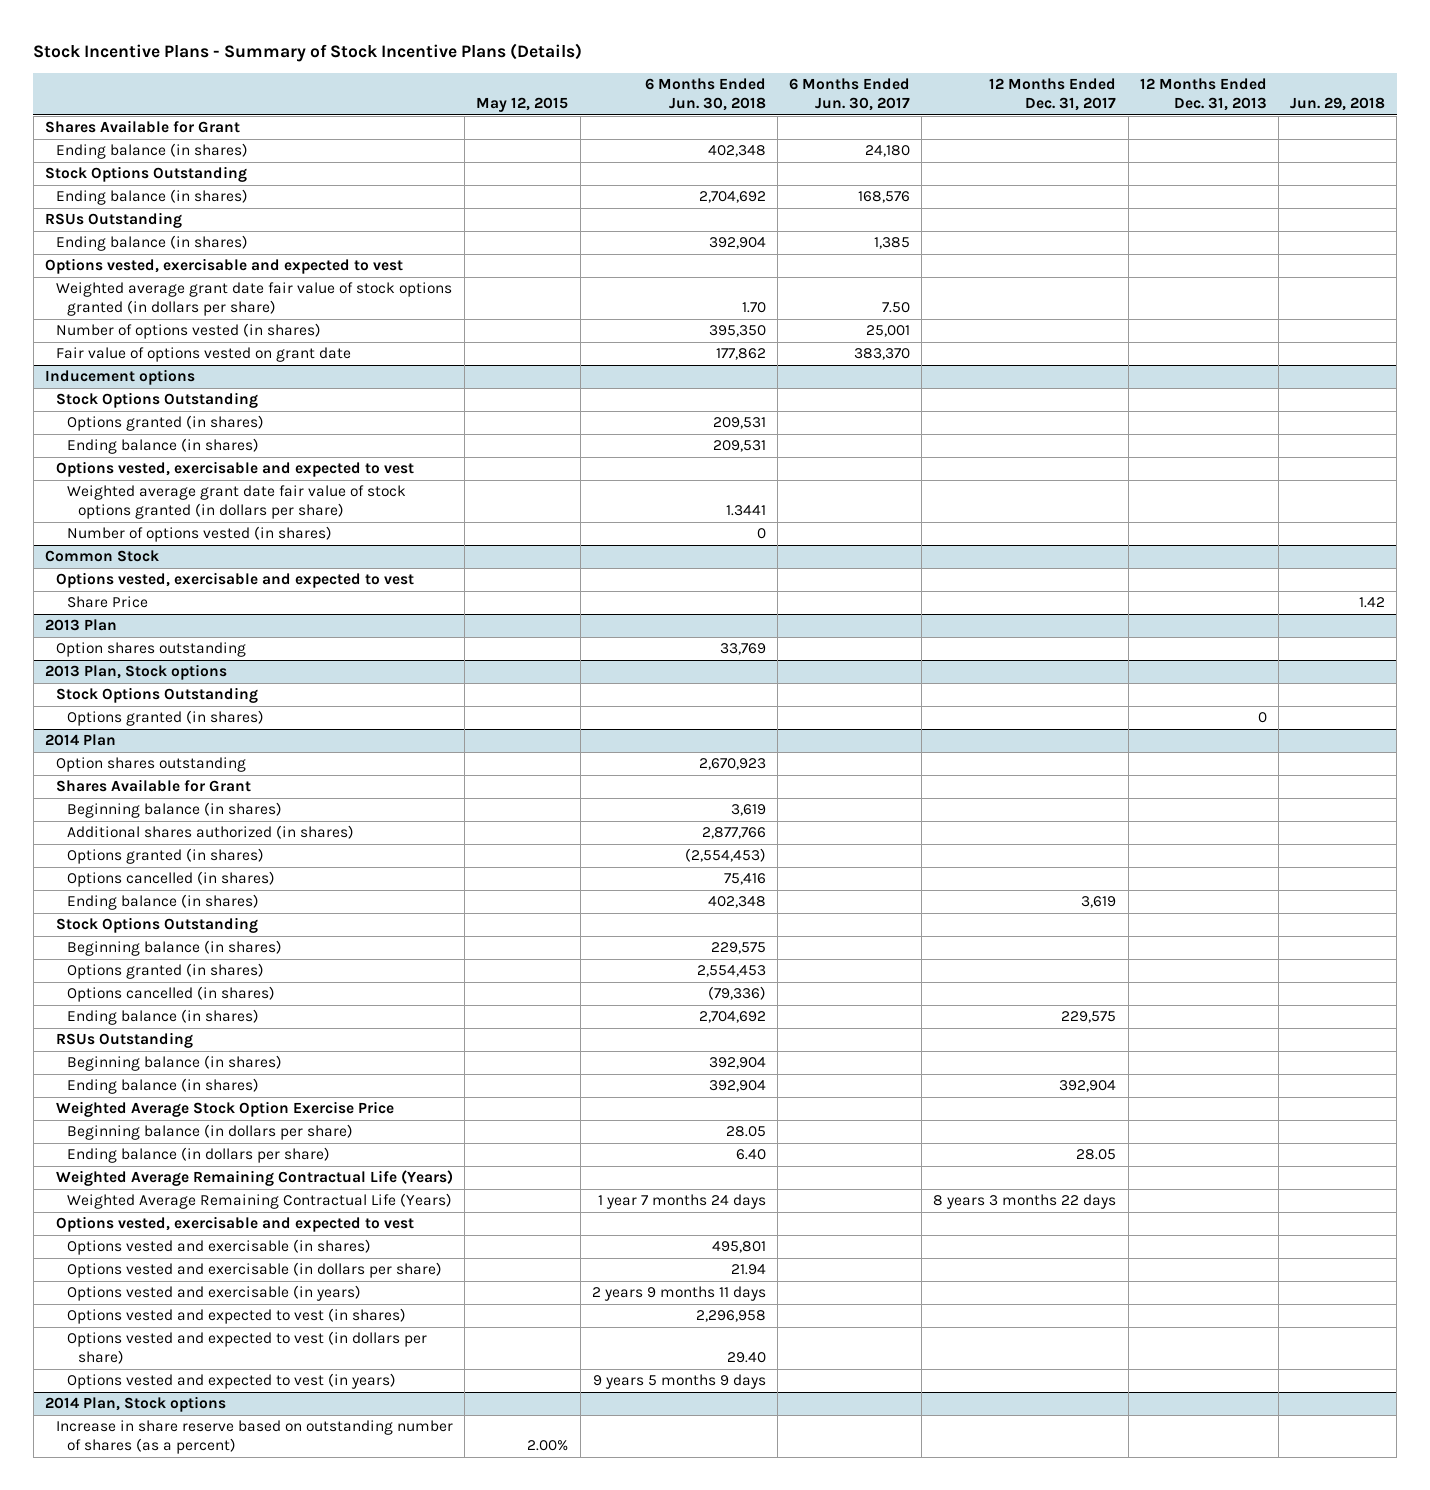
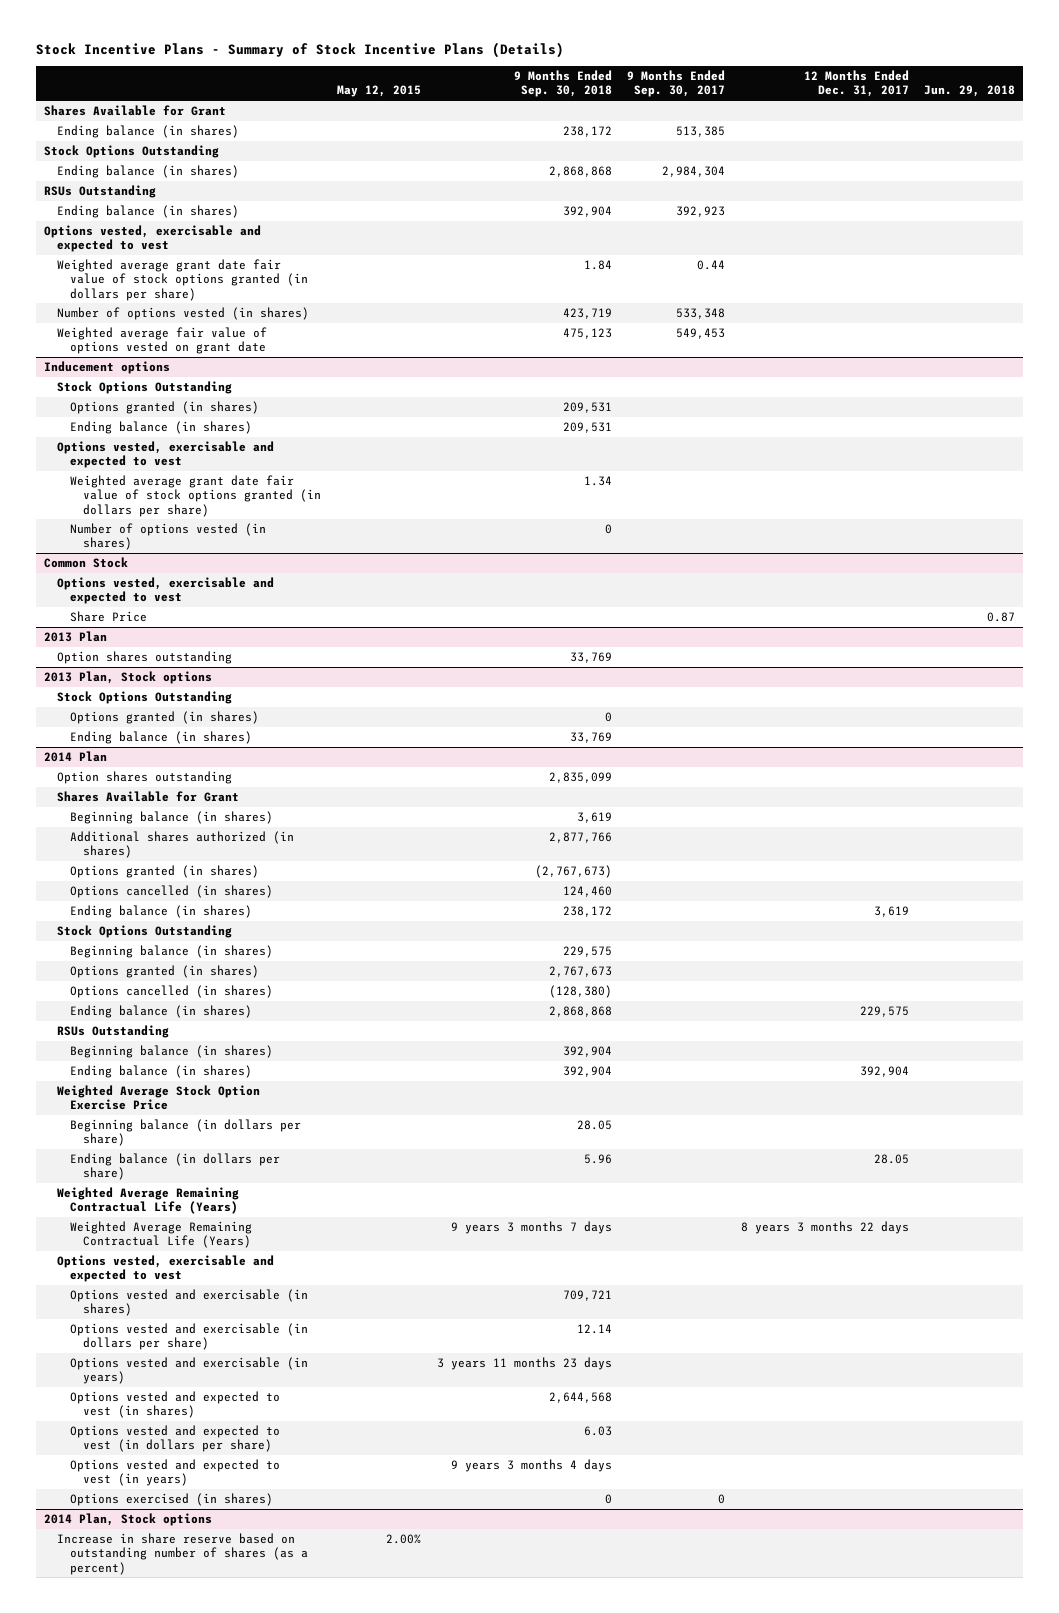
[644,78,766,112] 6 Months Ended Jun. 30, 2018 -> none
[789,78,911,112] 6 Months Ended Jun. 30, 2017 -> none
[1139,78,1267,112] 12 Months Ended Dec. 31, 2013 -> none
none -> [513,69,612,98] 9 Months Ended Sep. 30, 2018
none -> [627,69,726,98] 9 Months Ended Sep. 30, 2017
[56,347,352,363] Fair value of options vested on grant date -> [56,327,267,355] Weighted average fair value of options vested on grant date
[1359,597,1386,609] 1.42 -> [987,612,1016,623] 0.87
none -> [70,731,253,745] Ending balance (in shares)
none -> [70,1493,274,1507] Options exercised (in shares)

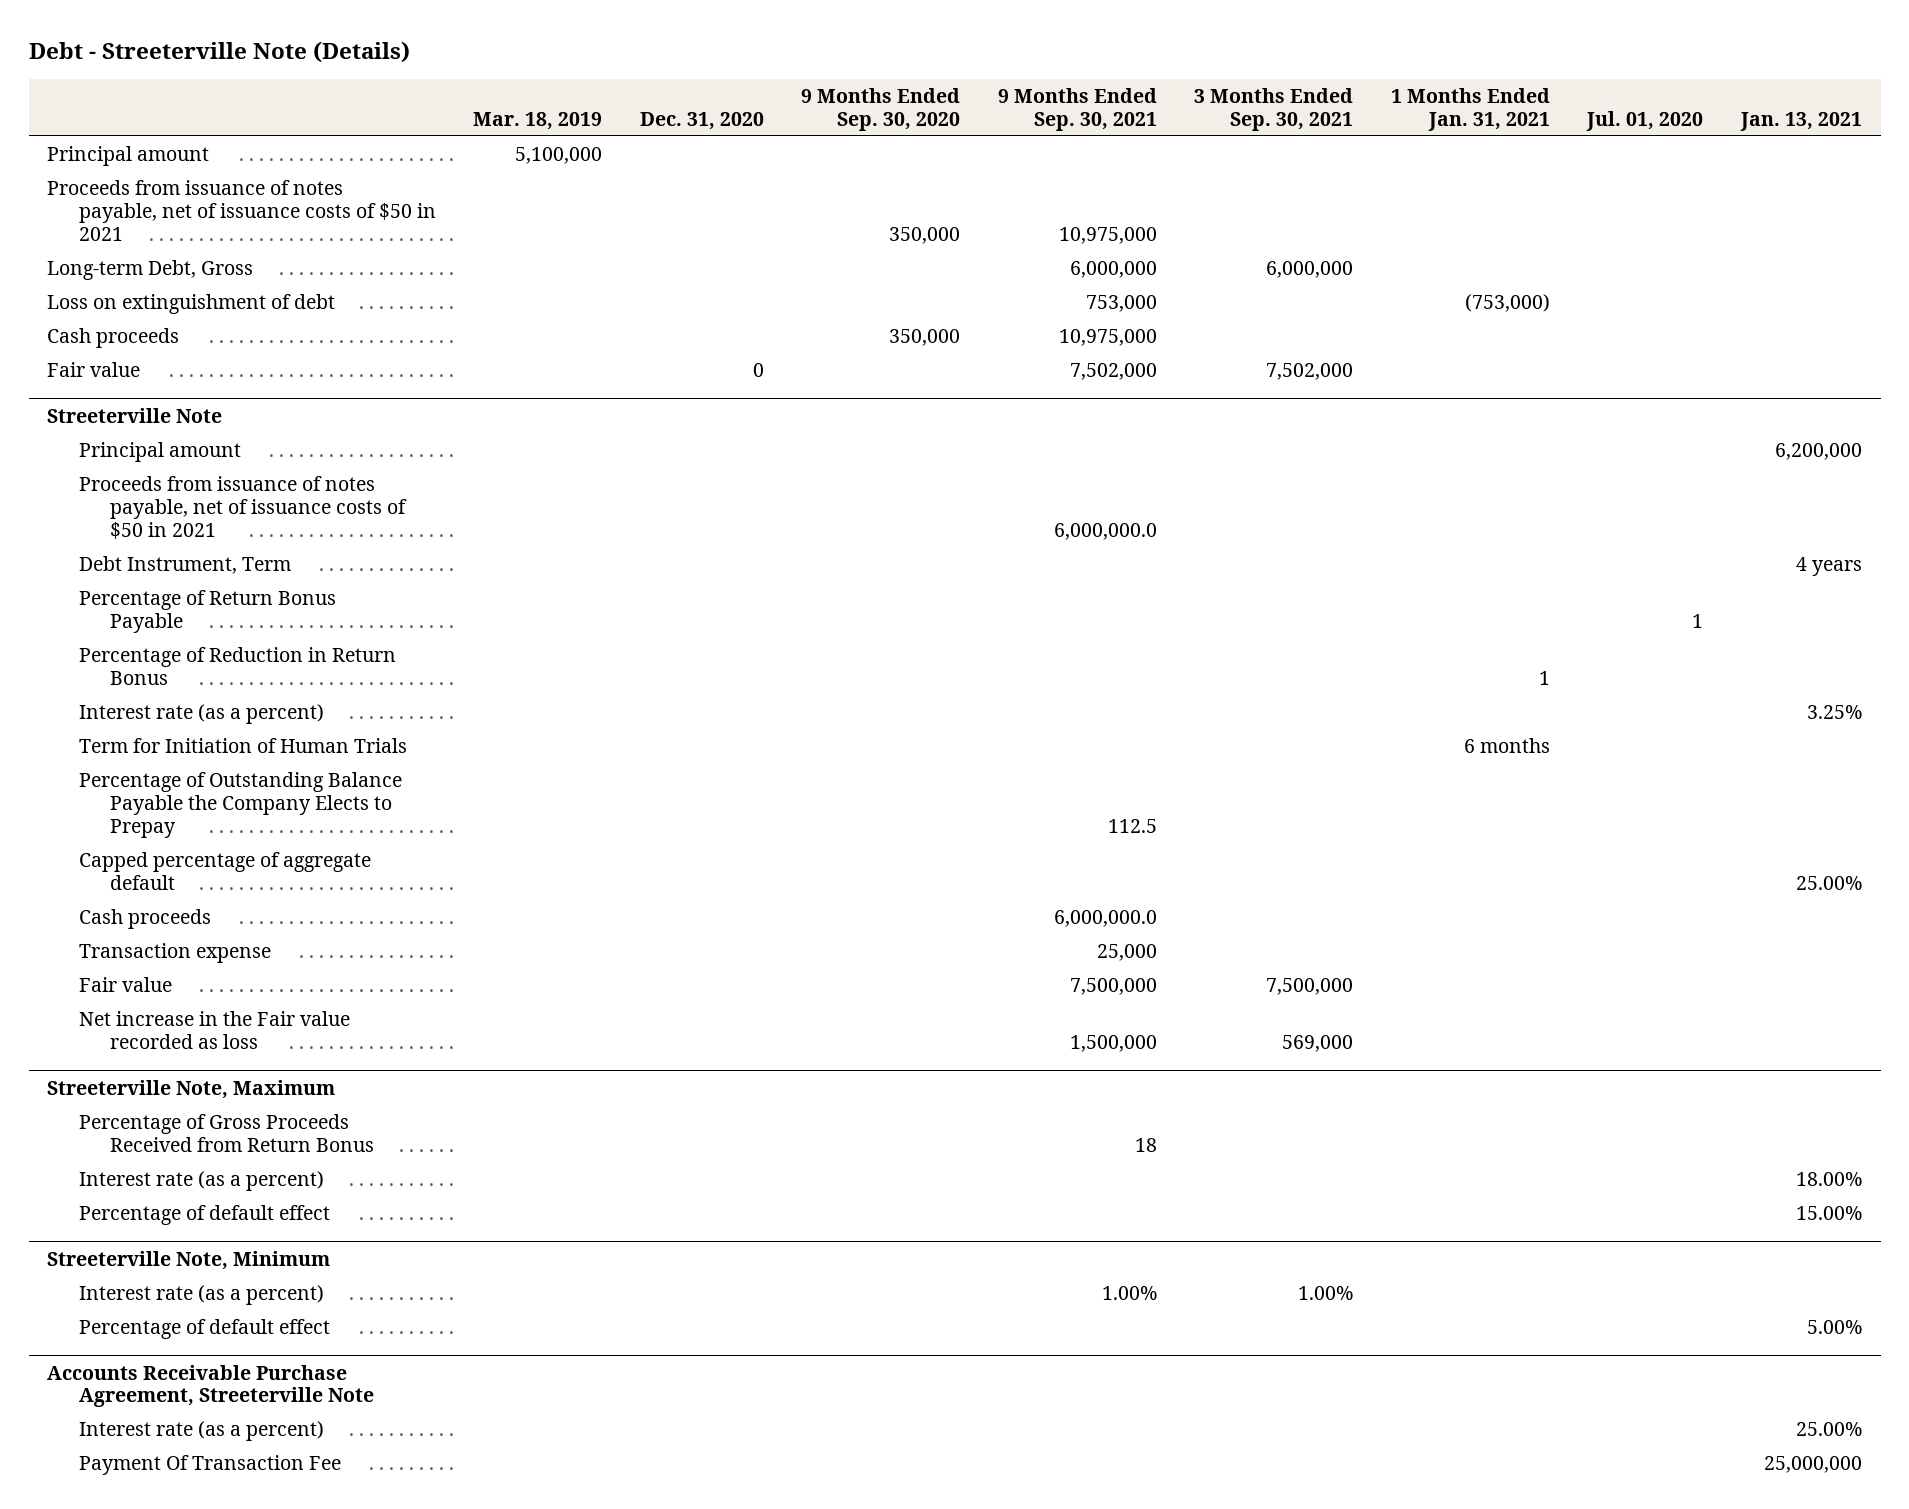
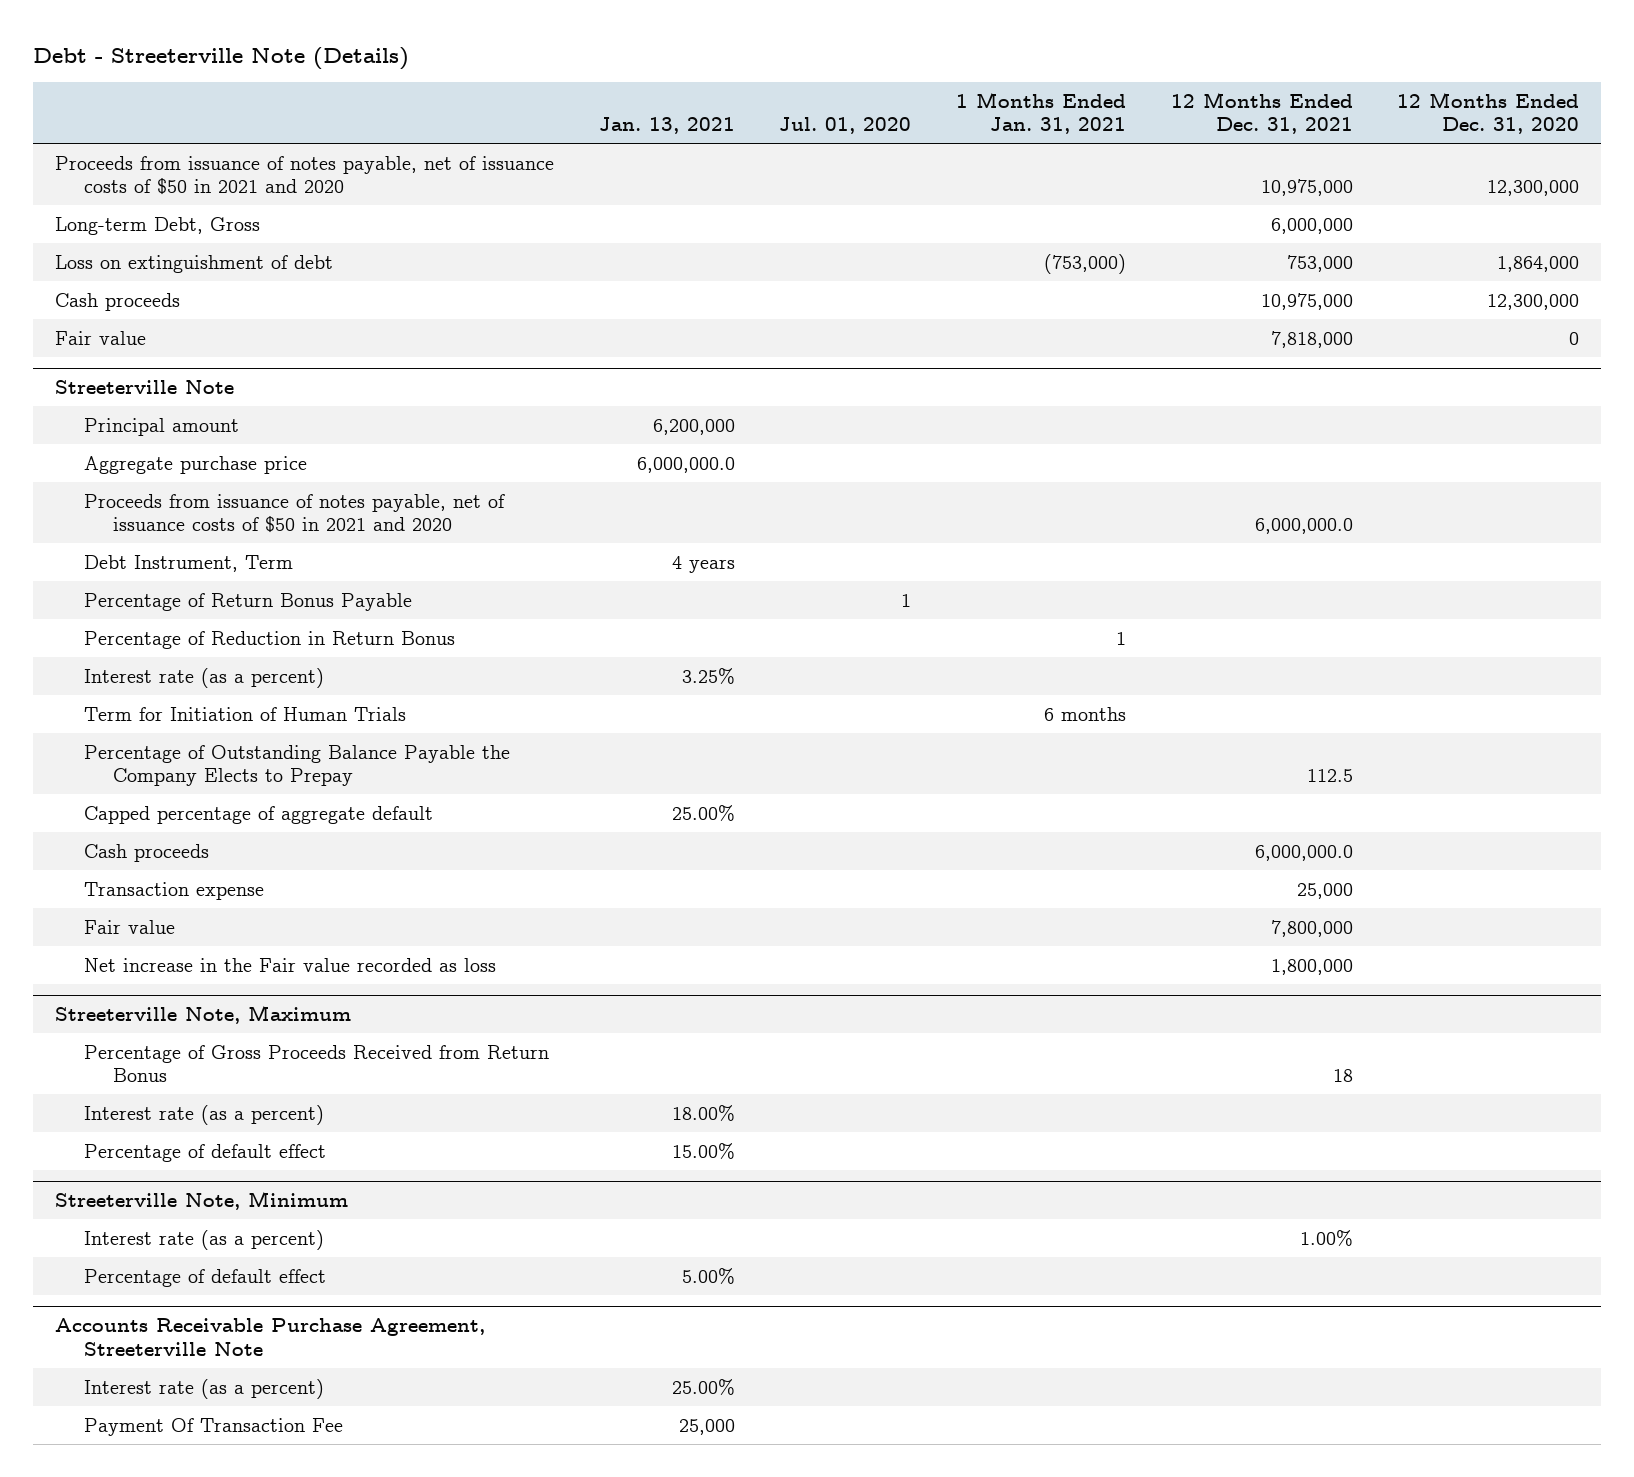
[473,111,603,130] Mar. 18, 2019 -> none
[639,111,764,130] Dec. 31, 2020 -> none
[801,88,961,131] 9 Months Ended Sep. 30, 2020 -> none
[997,88,1157,131] 9 Months Ended Sep. 30, 2021 -> none
[1194,88,1354,131] 3 Months Ended Sep. 30, 2021 -> none
none -> [1170,91,1353,135] 12 Months Ended Dec. 31, 2021
none -> [1397,91,1580,135] 12 Months Ended Dec. 31, 2020
[47,146,210,167] Principal amount -> none
[47,180,436,241] Proceeds from issuance of notes payable, net of issuance costs of $50 in 2021 -> [55,155,555,195] Proceeds from issuance of notes payable, net of issuance costs of $50 in 2021 and 2020
none -> [84,455,308,474] Aggregate purchase price
[78,476,407,539] Proceeds from issuance of notes payable, net of issuance costs of $50 in 2021 -> [84,493,506,533] Proceeds from issuance of notes payable, net of issuance costs of $50 in 2021 and 2020
[1763,1456,1862,1474] 25,000,000 -> [678,1418,735,1435] 25,000

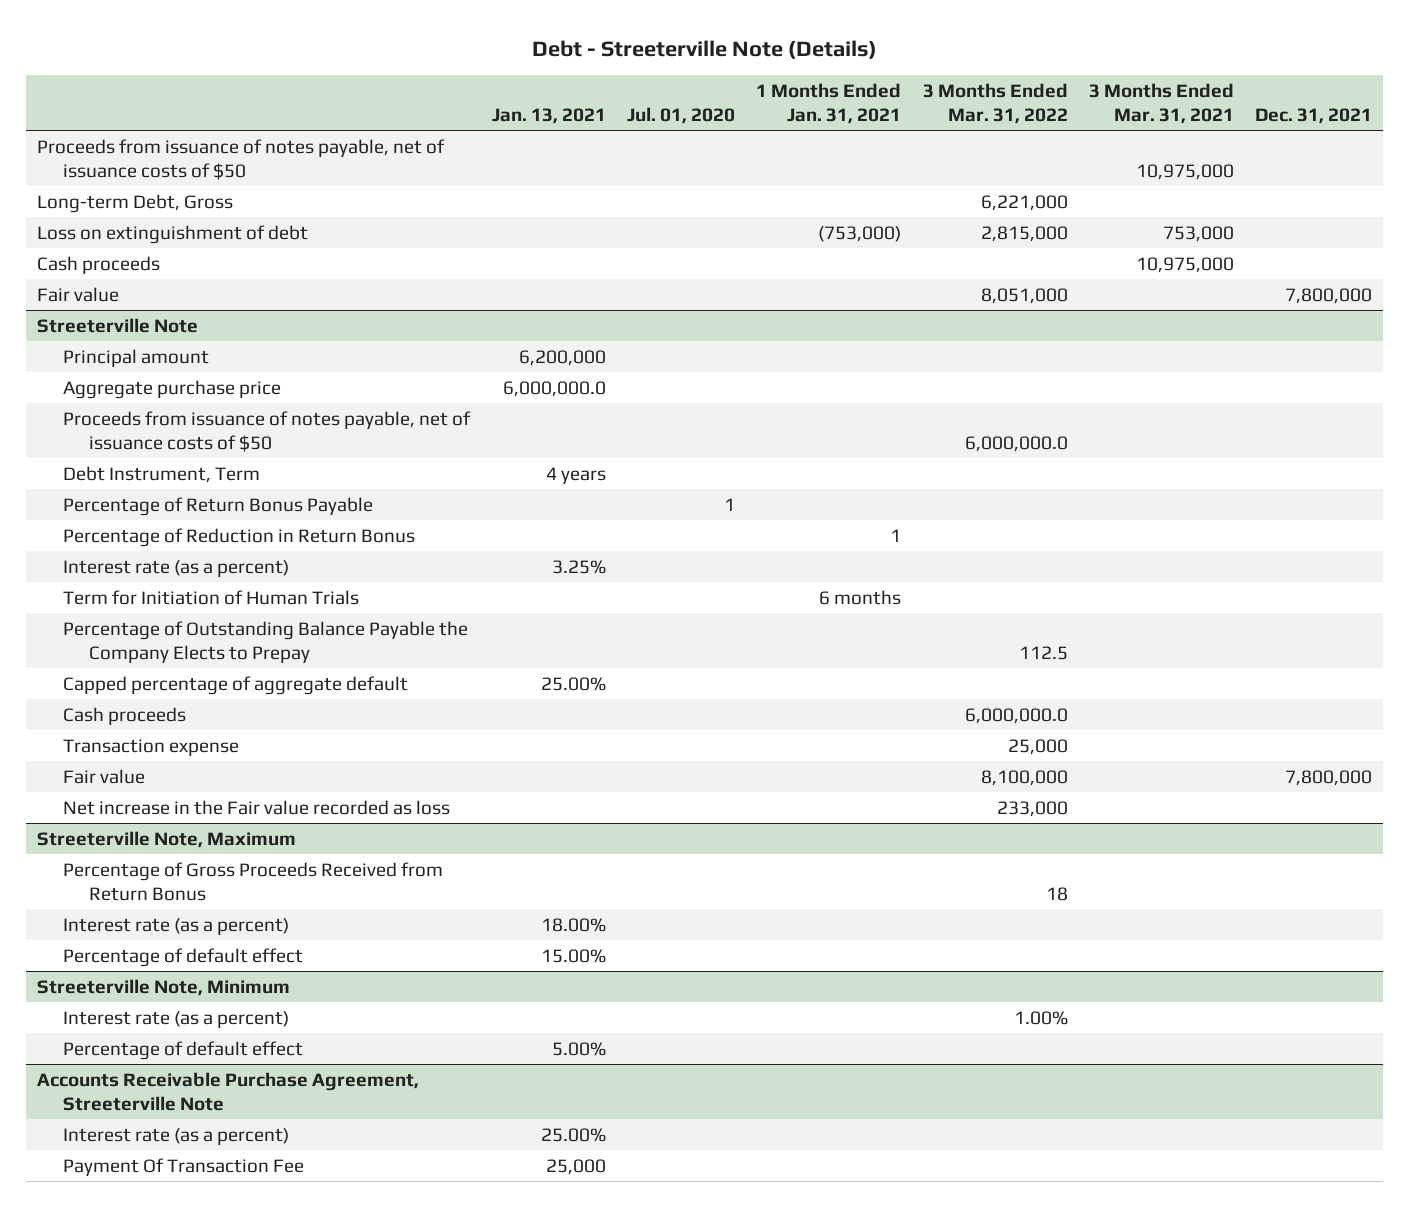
[1170,91,1353,135] 12 Months Ended Dec. 31, 2021 -> none
[1397,91,1580,135] 12 Months Ended Dec. 31, 2020 -> none
none -> [922,83,1068,125] 3 Months Ended Mar. 31, 2022
none -> [1088,83,1234,125] 3 Months Ended Mar. 31, 2021
none -> [1255,108,1373,125] Dec. 31, 2021
[55,155,555,195] Proceeds from issuance of notes payable, net of issuance costs of $50 in 2021 and 2020 -> [37,138,446,180] Proceeds from issuance of notes payable, net of issuance costs of $50
[84,493,506,533] Proceeds from issuance of notes payable, net of issuance costs of $50 in 2021 and 2020 -> [63,410,472,452] Proceeds from issuance of notes payable, net of issuance costs of $50

